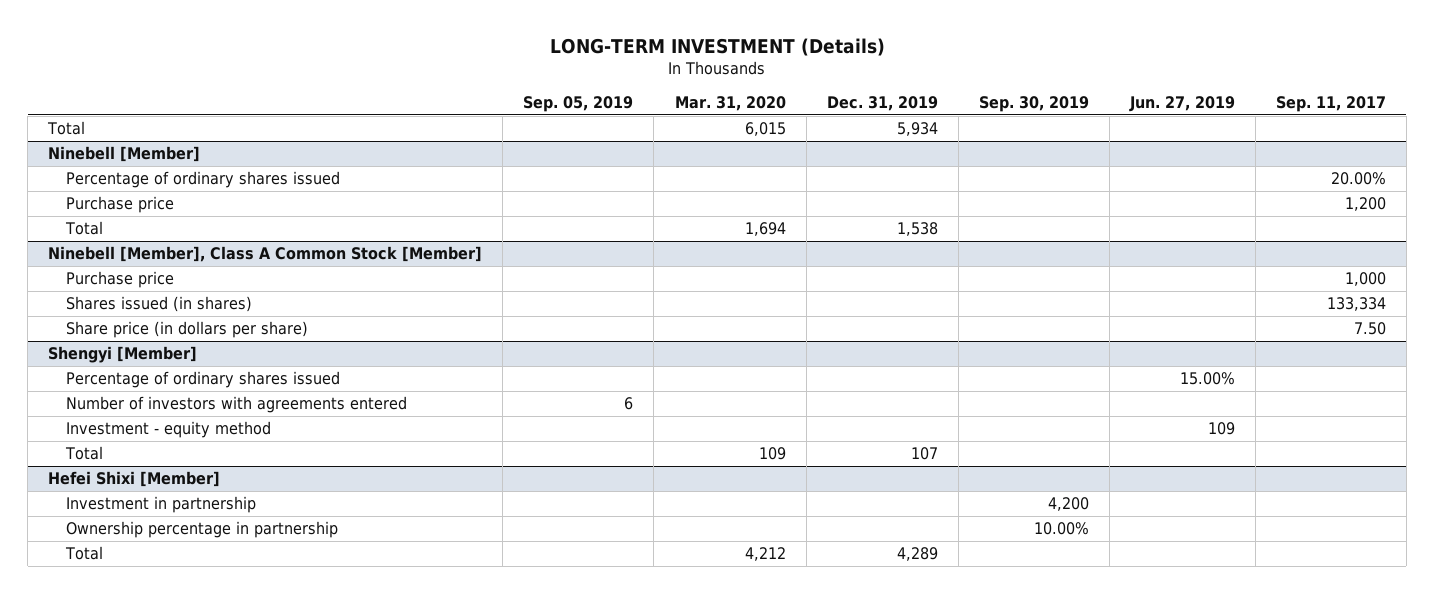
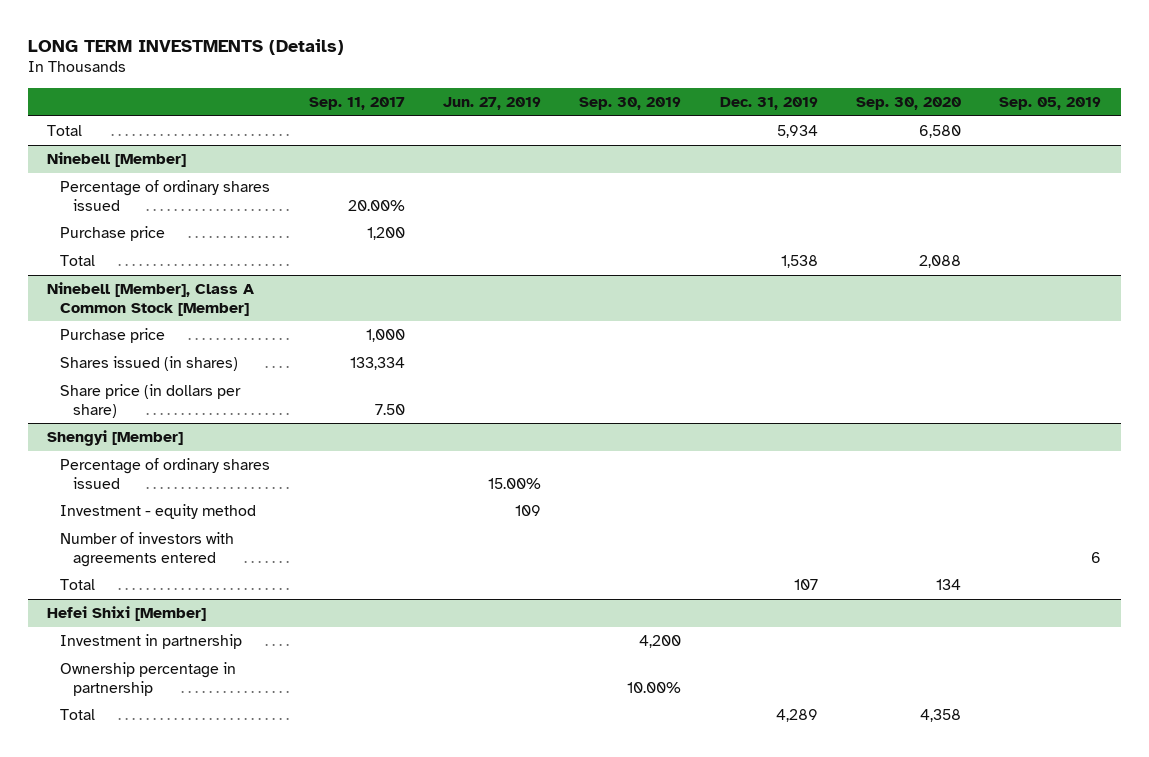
[550,37,886,56] LONG-TERM INVESTMENT (Details) -> [28,38,345,55] LONG TERM INVESTMENTS (Details)
[674,96,786,112] Mar. 31, 2020 -> none
none -> [856,96,962,110] Sep. 30, 2020
[65,396,407,414] Number of investors with agreements entered -> [60,532,235,567] Number of investors with agreements entered

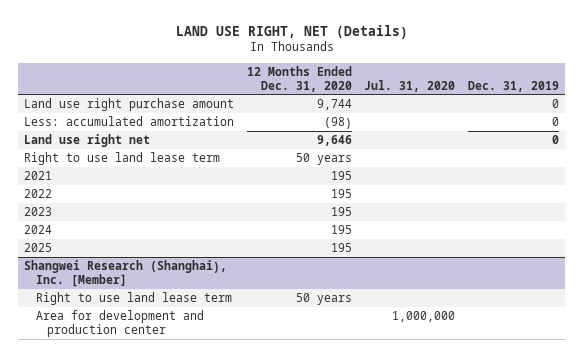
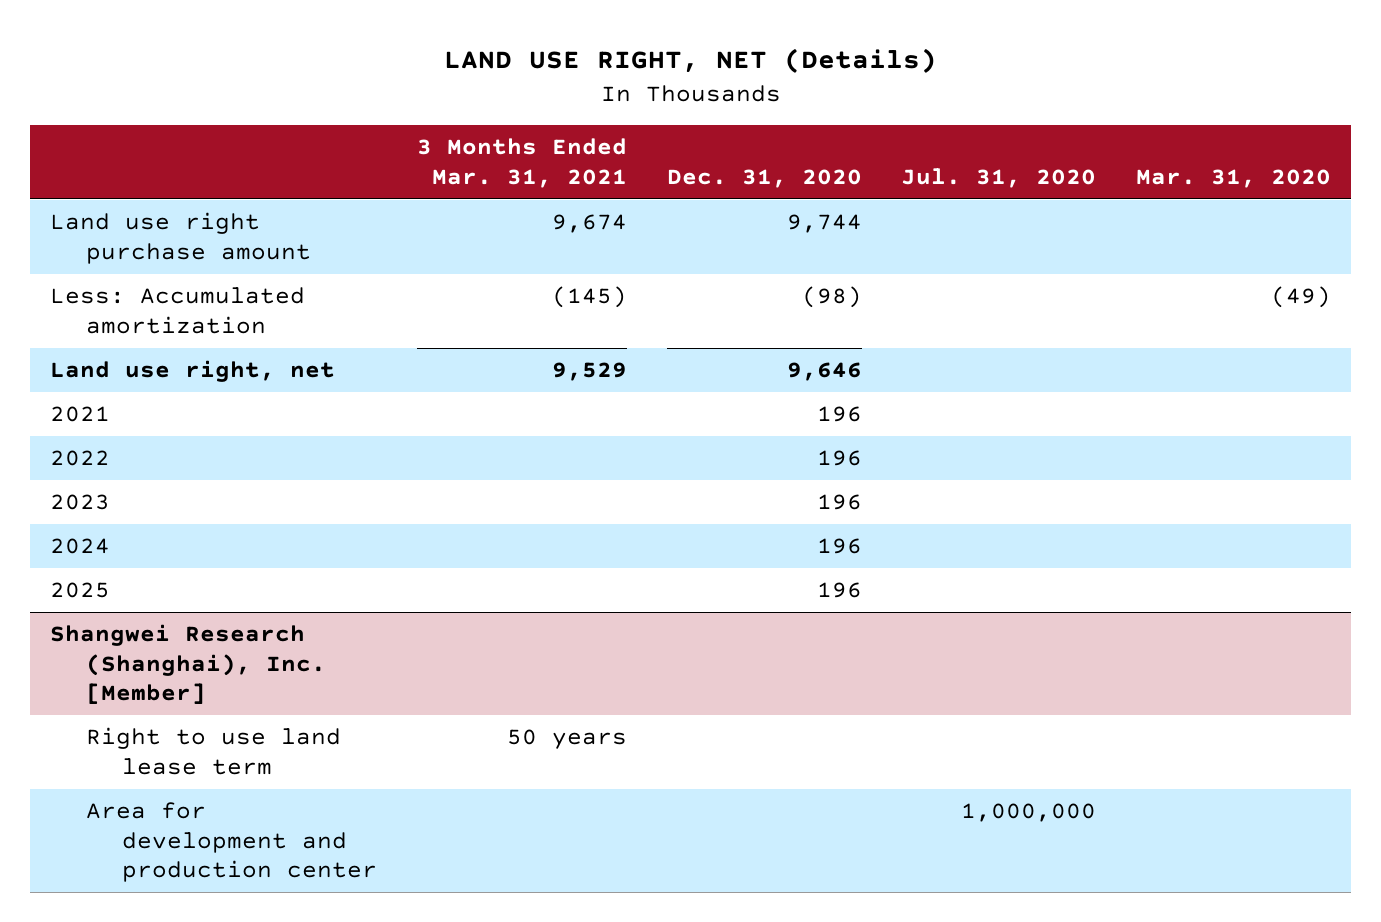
[246,65,352,92] 12 Months Ended Dec. 31, 2020 -> none
[467,80,559,92] Dec. 31, 2019 -> none
none -> [416,138,627,188] 3 Months Ended Mar. 31, 2021
none -> [666,168,862,188] Dec. 31, 2020
none -> [1136,168,1332,188] Mar. 31, 2020
[24,151,221,165] Right to use land lease term -> none
[24,115,235,126] Less: accumulated amortization -> [50,287,306,334] Less: Accumulated amortization
[24,133,151,147] Land use right net -> [50,360,336,383] Land use right, net

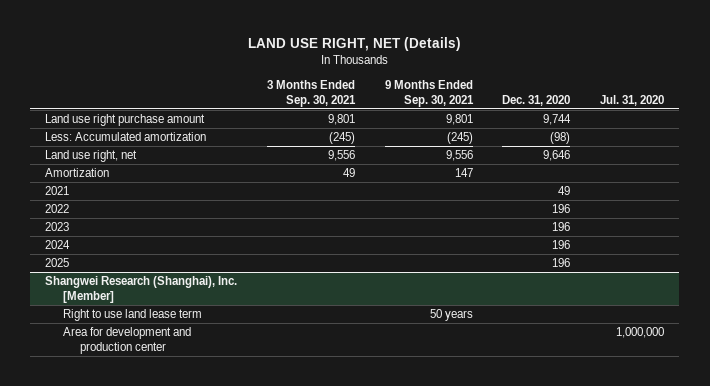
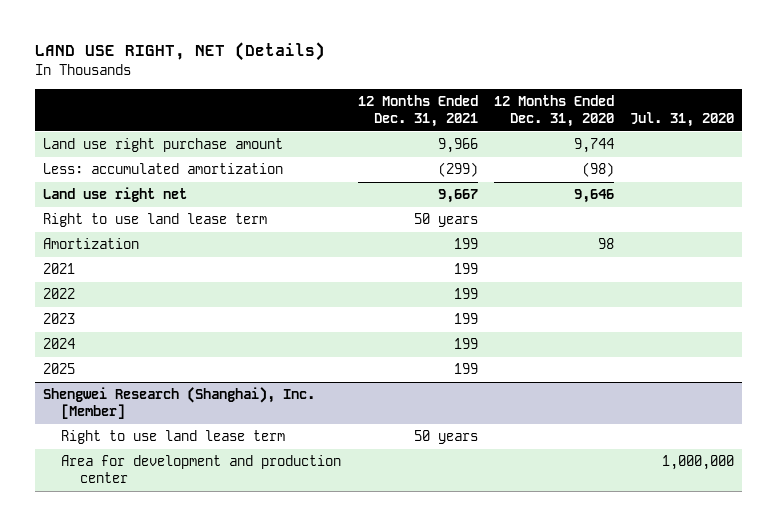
[267,79,357,107] 3 Months Ended Sep. 30, 2021 -> none
[384,79,474,107] 9 Months Ended Sep. 30, 2021 -> none
[502,94,571,106] Dec. 31, 2020 -> none
none -> [357,95,478,127] 12 Months Ended Dec. 31, 2021
none -> [493,95,614,127] 12 Months Ended Dec. 31, 2020
[45,132,207,142] Less: Accumulated amortization -> [42,163,283,175] Less: accumulated amortization
[45,150,138,163] Land use right, net -> [42,187,187,203] Land use right net
none -> [42,213,267,228] Right to use land lease term
[45,276,238,304] Shangwei Research (Shanghai), Inc. [Member] -> [42,387,315,420] Shengwei Research (Shanghai), Inc. [Member]

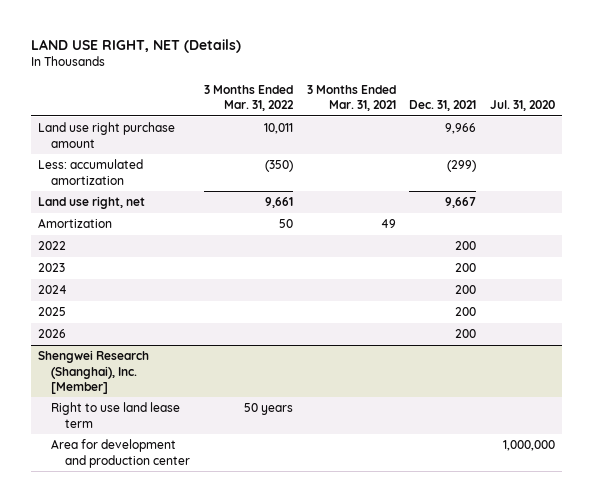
[357,95,478,127] 12 Months Ended Dec. 31, 2021 -> none
[493,95,614,127] 12 Months Ended Dec. 31, 2020 -> none
none -> [203,84,294,112] 3 Months Ended Mar. 31, 2022
none -> [306,84,396,112] 3 Months Ended Mar. 31, 2021
none -> [409,100,477,112] Dec. 31, 2021
[42,213,267,228] Right to use land lease term -> none
[42,187,187,203] Land use right net -> [37,196,145,210] Land use right, net
[42,263,75,275] 2021 -> none
none -> [37,329,66,339] 2026

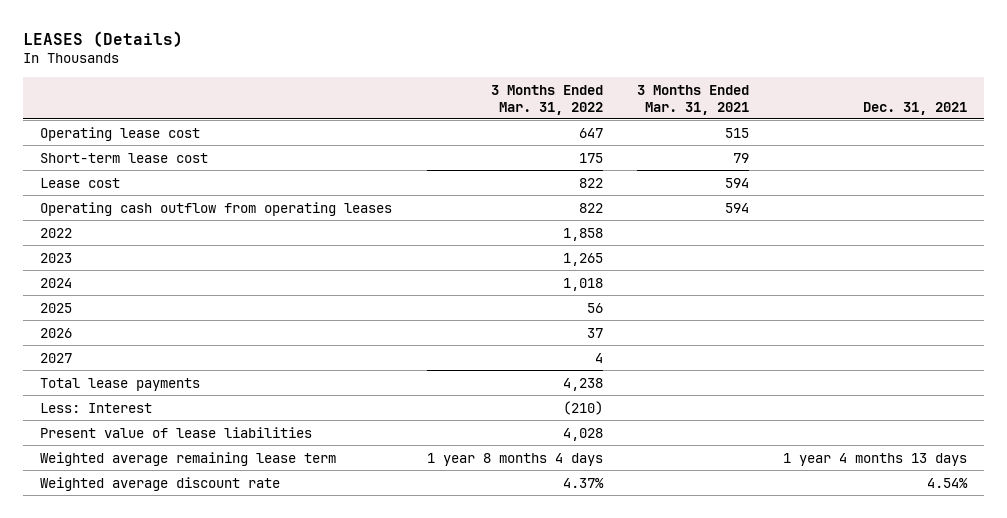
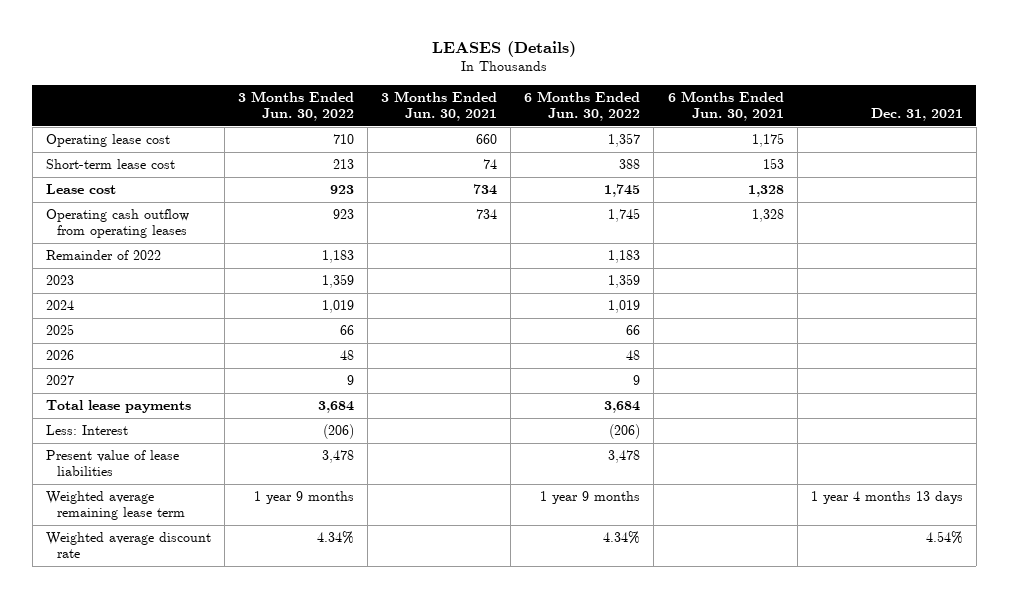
[490,84,603,115] 3 Months Ended Mar. 31, 2022 -> none
[636,84,749,115] 3 Months Ended Mar. 31, 2021 -> none
none -> [237,90,354,121] 3 Months Ended Jun. 30, 2022
none -> [381,90,498,121] 3 Months Ended Jun. 30, 2021
none -> [524,90,641,121] 6 Months Ended Jun. 30, 2022
none -> [667,90,784,121] 6 Months Ended Jun. 30, 2021
[40,227,73,238] 2022 -> [45,250,161,261] Remainder of 2022

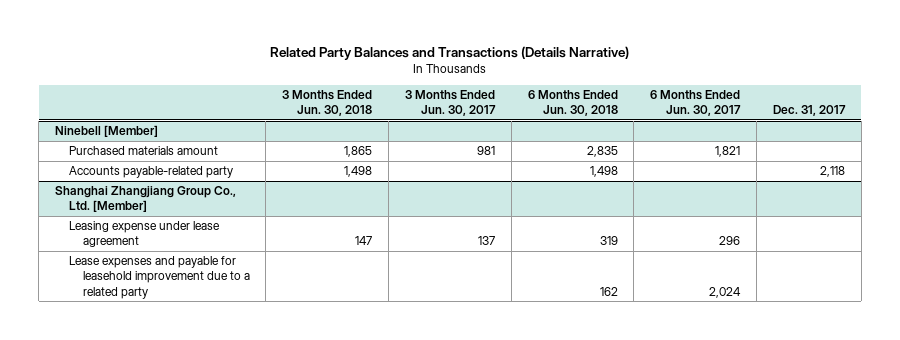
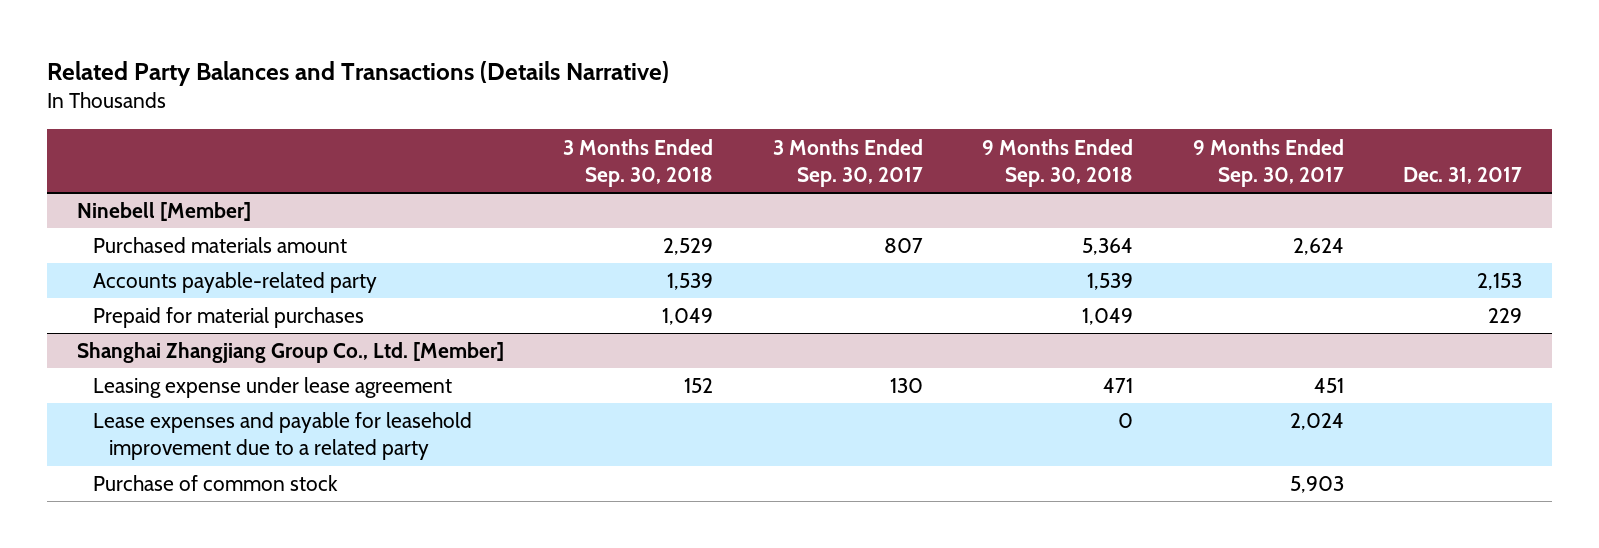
[282,89,373,116] 3 Months Ended Jun. 30, 2018 -> none
[404,89,496,116] 3 Months Ended Jun. 30, 2017 -> none
[527,89,618,116] 6 Months Ended Jun. 30, 2018 -> none
[650,89,742,116] 6 Months Ended Jun. 30, 2017 -> none
none -> [563,138,714,187] 3 Months Ended Sep. 30, 2018
none -> [772,138,923,187] 3 Months Ended Sep. 30, 2017
none -> [982,138,1134,187] 9 Months Ended Sep. 30, 2018
none -> [1192,138,1344,187] 9 Months Ended Sep. 30, 2017
[819,166,845,178] 2,118 -> [1477,273,1523,291] 2,153
none -> [93,307,365,329] Prepaid for material purchases
none -> [93,475,339,492] Purchase of common stock

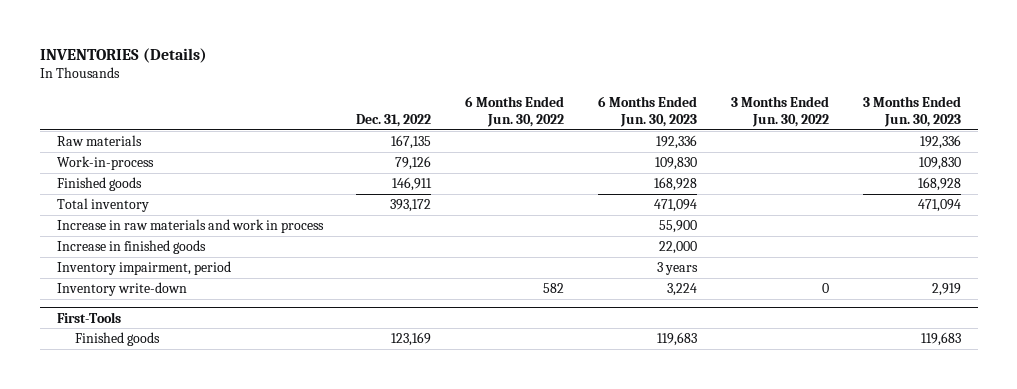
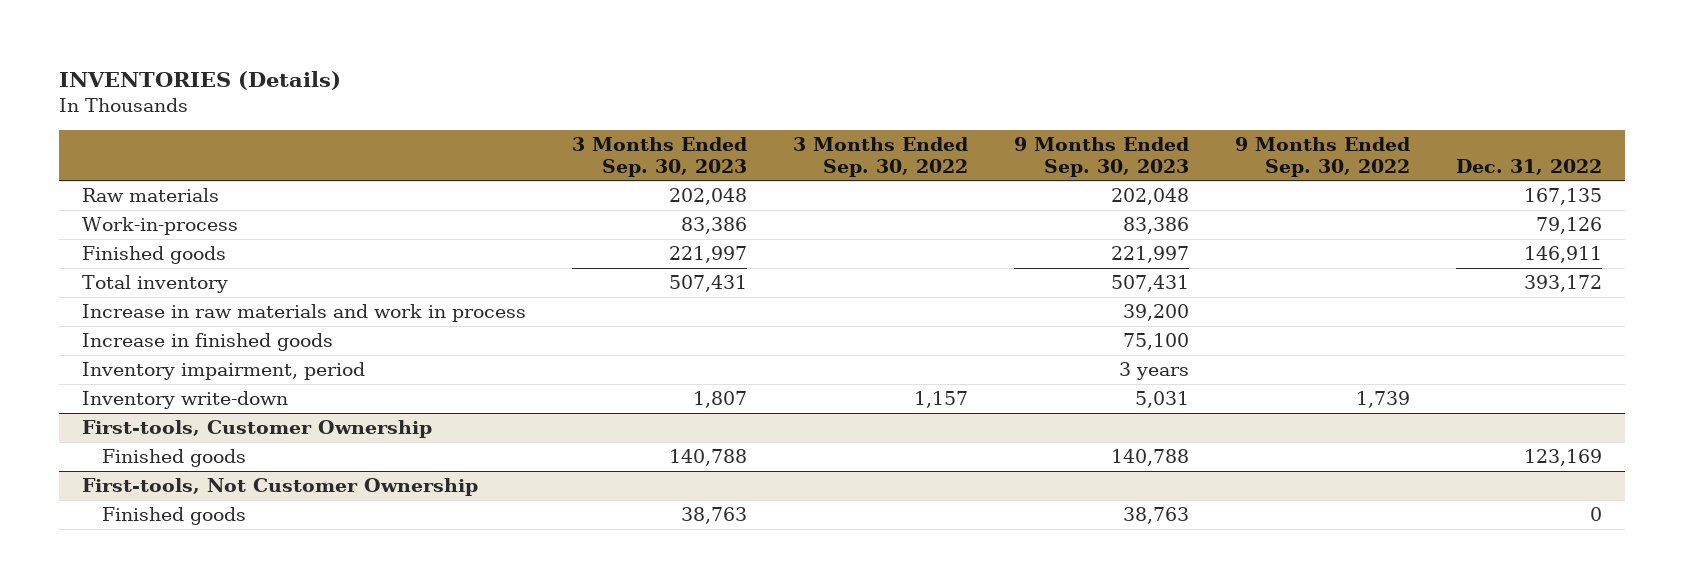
[465,95,565,127] 6 Months Ended Jun. 30, 2022 -> none
[598,95,698,127] 6 Months Ended Jun. 30, 2023 -> none
[730,95,829,127] 3 Months Ended Jun. 30, 2022 -> none
[862,95,961,127] 3 Months Ended Jun. 30, 2023 -> none
none -> [571,137,747,177] 3 Months Ended Sep. 30, 2023
none -> [793,137,969,177] 3 Months Ended Sep. 30, 2022
none -> [1014,137,1190,177] 9 Months Ended Sep. 30, 2023
none -> [1235,137,1411,177] 9 Months Ended Sep. 30, 2022
[56,311,121,323] First-Tools -> [81,420,432,439] First-tools, Customer Ownership
none -> [81,478,478,497] First-tools, Not Customer Ownership
none -> [101,507,246,526] Finished goods

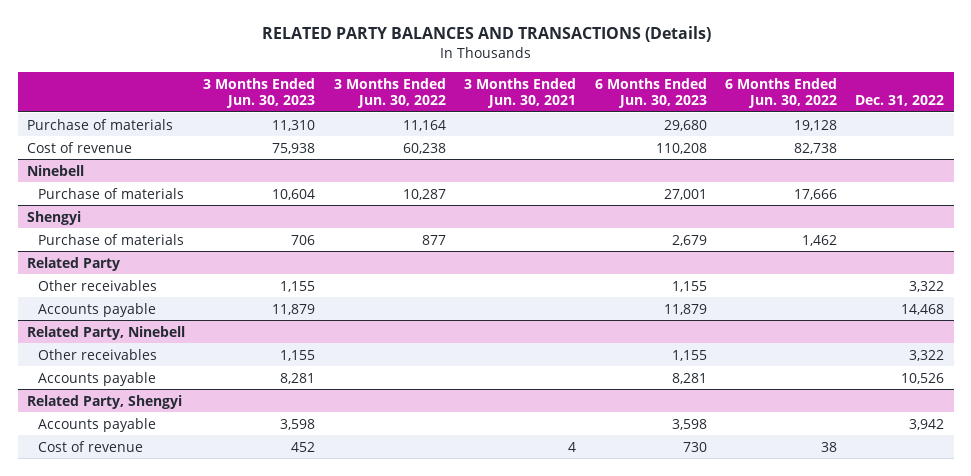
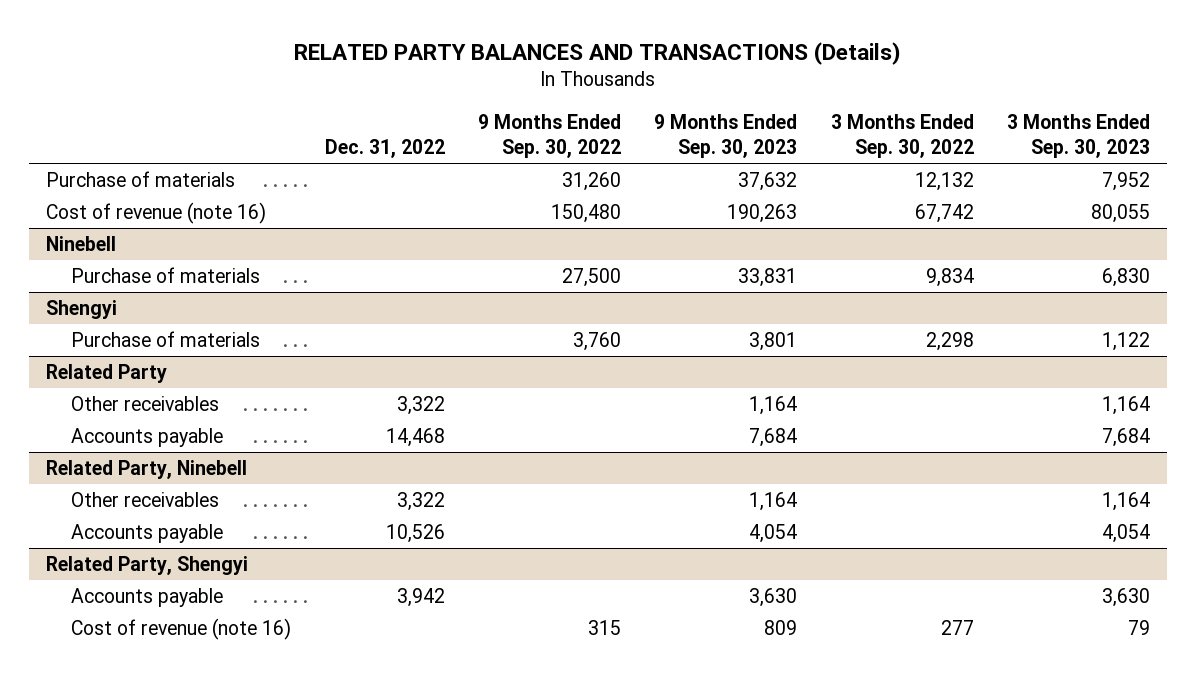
[203,77,316,109] 3 Months Ended Jun. 30, 2023 -> none
[333,77,446,109] 3 Months Ended Jun. 30, 2022 -> none
[464,77,577,109] 3 Months Ended Jun. 30, 2021 -> none
[594,77,707,109] 6 Months Ended Jun. 30, 2023 -> none
[724,77,837,109] 6 Months Ended Jun. 30, 2022 -> none
none -> [477,114,621,159] 9 Months Ended Sep. 30, 2022
none -> [654,114,798,159] 9 Months Ended Sep. 30, 2023
none -> [830,114,974,159] 3 Months Ended Sep. 30, 2022
none -> [1006,114,1150,159] 3 Months Ended Sep. 30, 2023
[26,141,132,153] Cost of revenue -> [45,202,266,225] Cost of revenue (note 16)
[37,440,143,452] Cost of revenue -> [71,618,292,641] Cost of revenue (note 16)

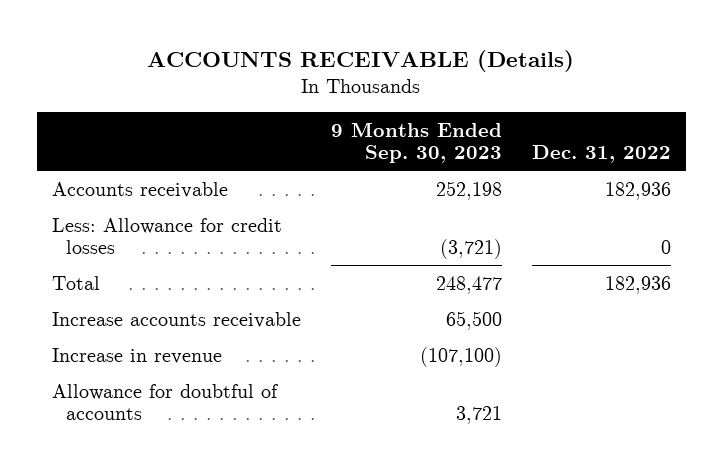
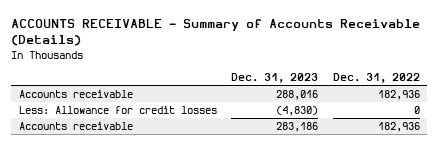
[147,49,575,72] ACCOUNTS RECEIVABLE (Details) -> [11,18,421,47] ACCOUNTS RECEIVABLE - Summary of Accounts Receivable (Details)
[330,121,502,163] 9 Months Ended Sep. 30, 2023 -> none
none -> [231,73,319,84] Dec. 31, 2023
[51,311,301,328] Increase accounts receivable -> none
[51,347,222,364] Increase in revenue -> none
[51,383,279,421] Allowance for doubtful of accounts -> none
[51,275,100,290] Total -> [18,122,133,131] Accounts receivable

